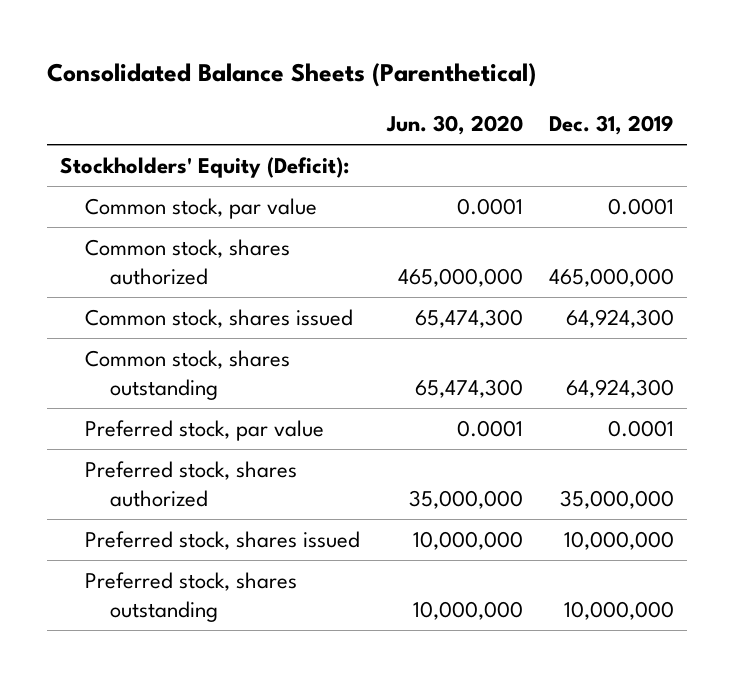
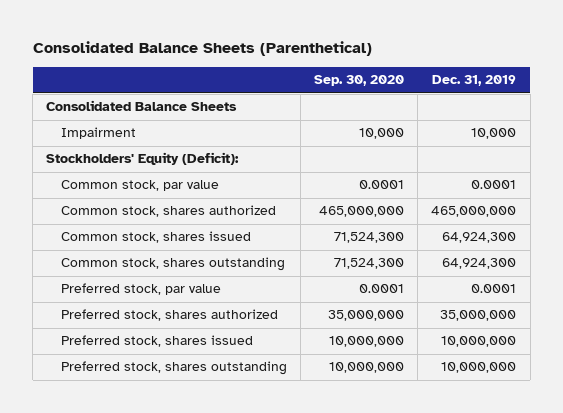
[385,115,523,136] Jun. 30, 2020 -> none
none -> [314,75,405,87] Sep. 30, 2020
none -> [46,100,238,112] Consolidated Balance Sheets
none -> [60,127,136,140] Impairment

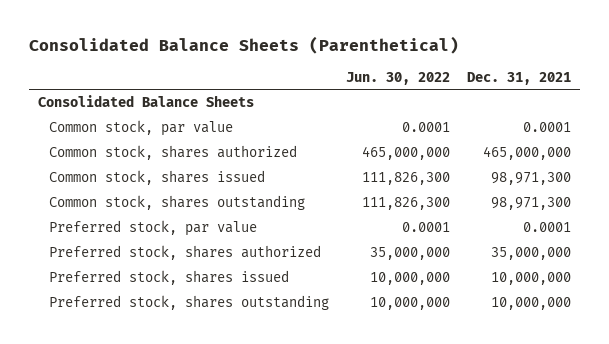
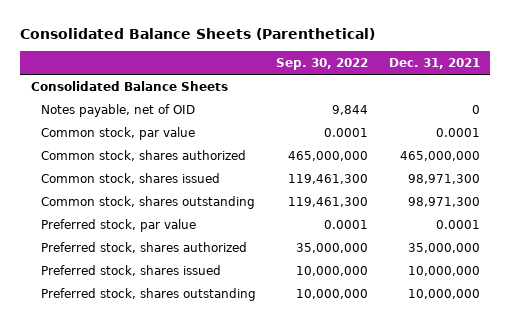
[345,71,450,85] Jun. 30, 2022 -> none
none -> [276,58,369,71] Sep. 30, 2022
none -> [40,103,195,117] Notes payable, net of OID

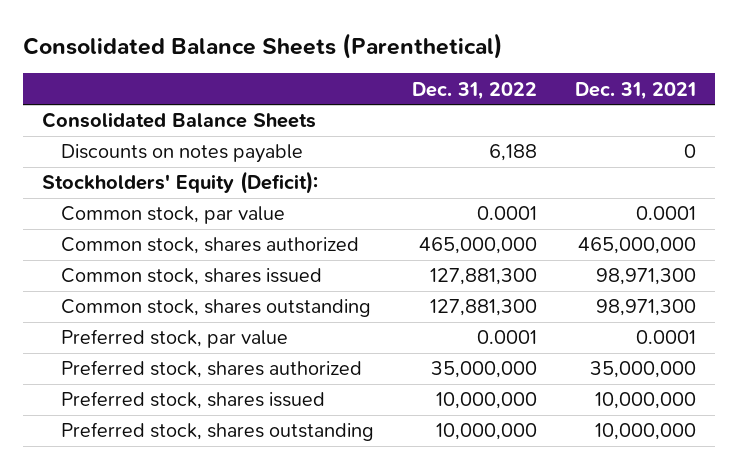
[276,58,369,71] Sep. 30, 2022 -> none
none -> [412,81,538,100] Dec. 31, 2022
[40,103,195,117] Notes payable, net of OID -> none
none -> [61,144,304,164] Discounts on notes payable
none -> [41,171,318,195] Stockholders' Equity (Deficit):

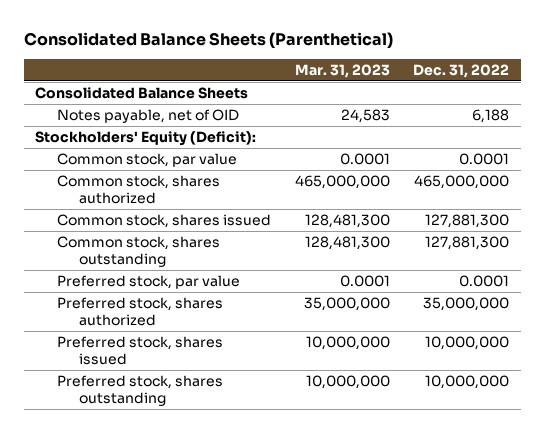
[574,81,696,100] Dec. 31, 2021 -> none
none -> [294,64,390,79] Mar. 31, 2023
[61,144,304,164] Discounts on notes payable -> [57,109,240,124] Notes payable, net of OID

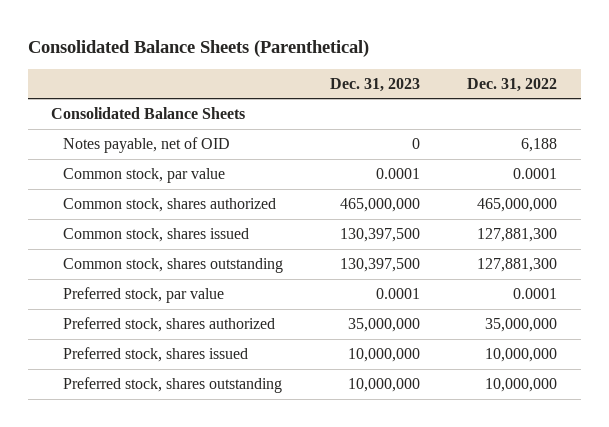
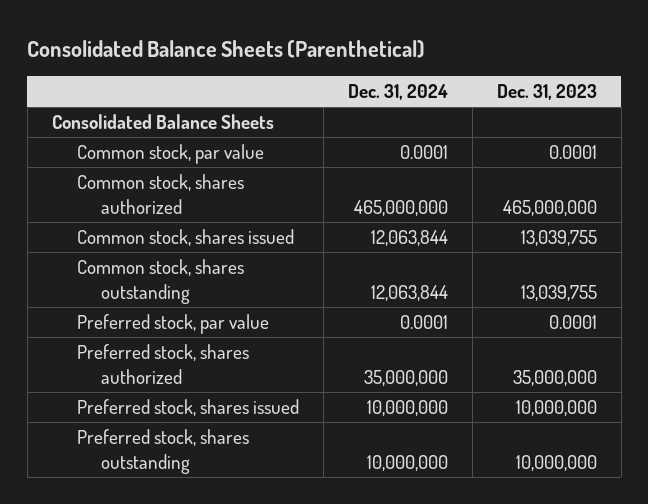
[467,77,558,92] Dec. 31, 2022 -> none
none -> [347,83,448,100] Dec. 31, 2024
[63,136,231,153] Notes payable, net of OID -> none
[340,227,421,242] 130,397,500 -> [520,230,597,247] 13,039,755
[340,257,421,272] 130,397,500 -> [520,284,597,301] 13,039,755

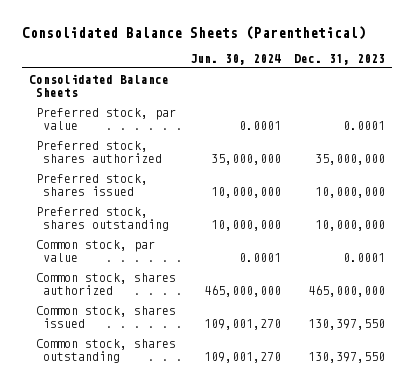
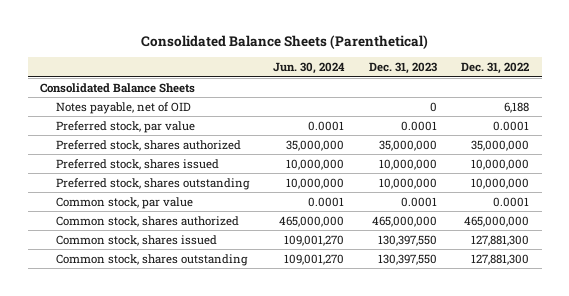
none -> [461,62,530,75] Dec. 31, 2022
none -> [55,101,191,114] Notes payable, net of OID

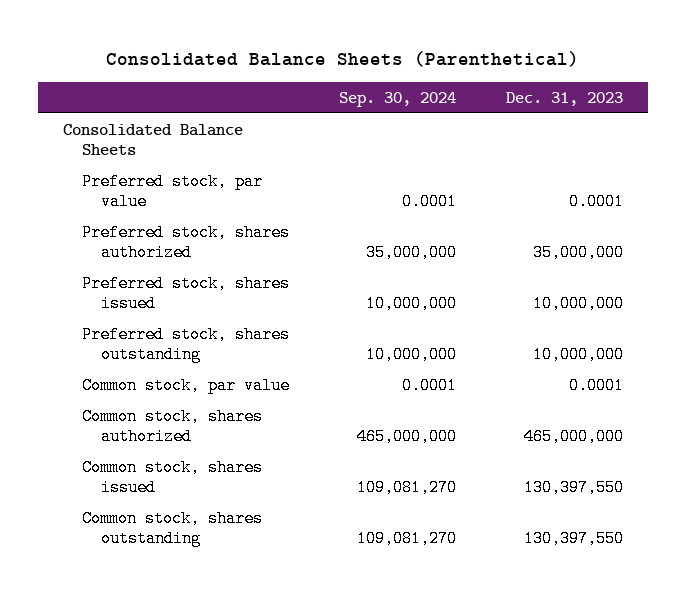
[273,62,346,75] Jun. 30, 2024 -> none
[461,62,530,75] Dec. 31, 2022 -> none
none -> [338,91,456,107] Sep. 30, 2024
[55,101,191,114] Notes payable, net of OID -> none

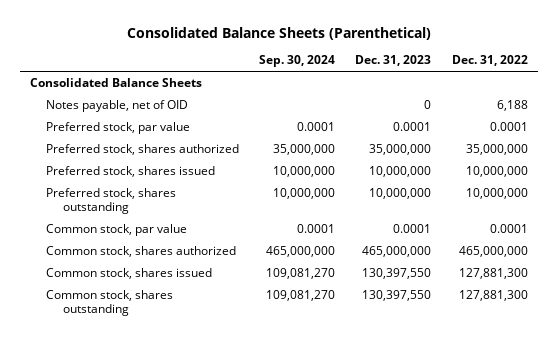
none -> [451,55,528,67] Dec. 31, 2022
none -> [46,99,189,112] Notes payable, net of OID

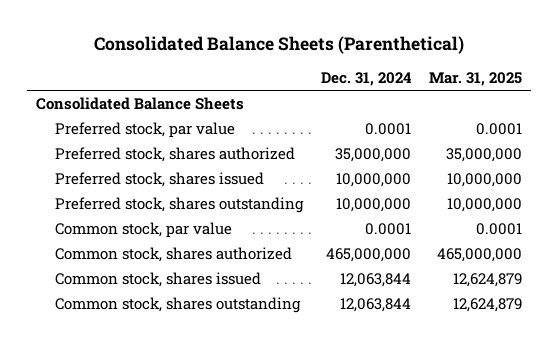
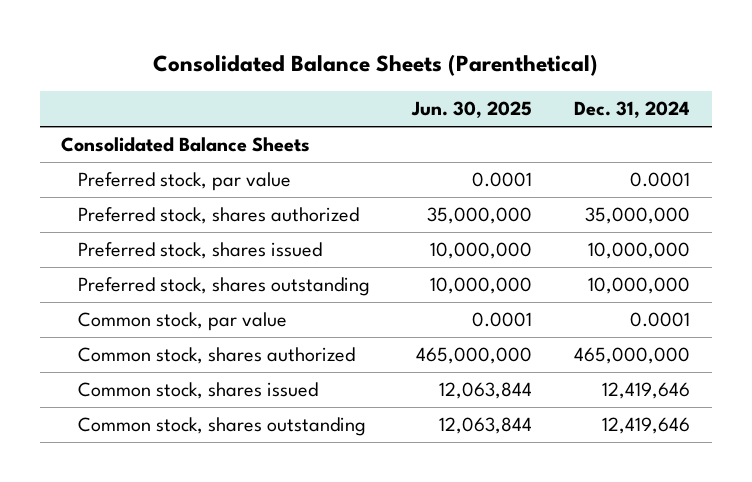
[428,72,522,87] Mar. 31, 2025 -> none
none -> [411,101,533,119] Jun. 30, 2025
[339,272,411,287] 12,063,844 -> [602,382,691,400] 12,419,646
[339,297,411,312] 12,063,844 -> [602,417,691,435] 12,419,646

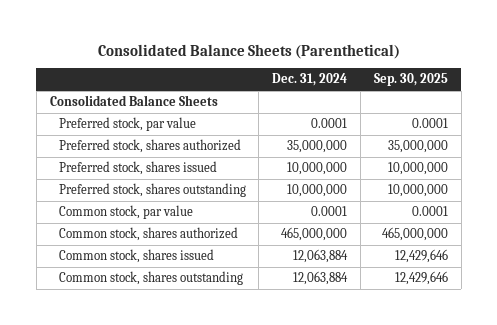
[411,101,533,119] Jun. 30, 2025 -> none
none -> [373,73,448,87] Sep. 30, 2025
[602,382,691,400] 12,419,646 -> [293,249,349,264] 12,063,884
[602,417,691,435] 12,419,646 -> [293,271,349,286] 12,063,884

